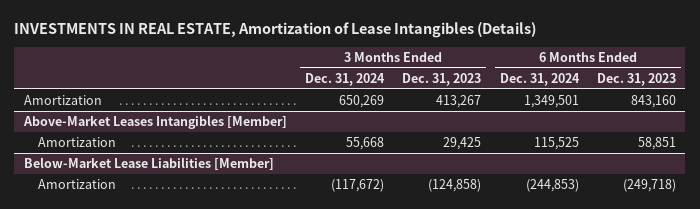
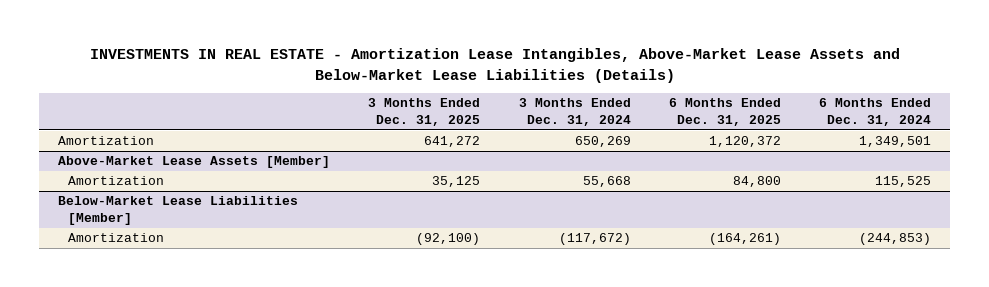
[14,22,537,39] INVESTMENTS IN REAL ESTATE, Amortization of Lease Intangibles (Details) -> [89,48,900,83] INVESTMENTS IN REAL ESTATE - Amortization Lease Intangibles, Above-Market Lease Assets and Below-Market Lease Liabilities (Details)
[402,72,482,86] Dec. 31, 2023 -> none
[597,72,677,86] Dec. 31, 2023 -> none
none -> [368,98,481,126] 3 Months Ended Dec. 31, 2025
none -> [668,98,781,126] 6 Months Ended Dec. 31, 2025
[22,115,287,130] Above-Market Leases Intangibles [Member] -> [58,156,331,169] Above-Market Lease Assets [Member]

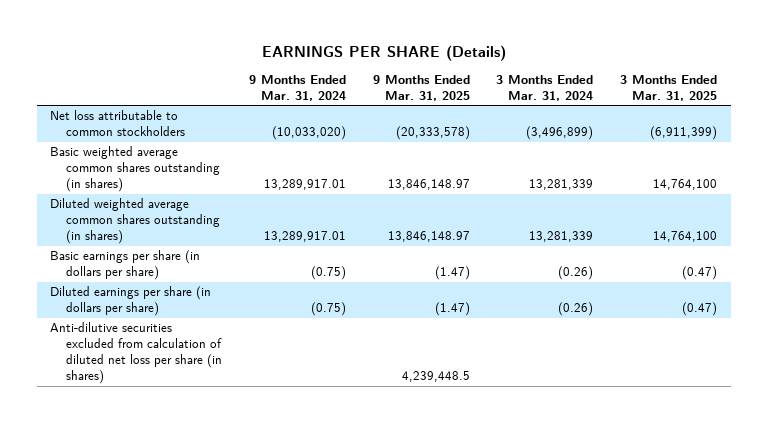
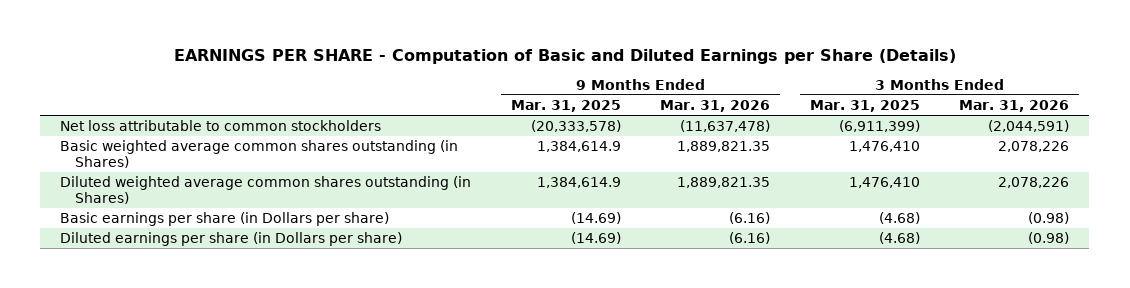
[261,44,506,61] EARNINGS PER SHARE (Details) -> [173,49,956,65] EARNINGS PER SHARE - Computation of Basic and Diluted Earnings per Share (Details)
[248,74,346,101] 9 Months Ended Mar. 31, 2024 -> none
[496,74,594,101] 3 Months Ended Mar. 31, 2024 -> none
none -> [660,99,771,112] Mar. 31, 2026
none -> [959,99,1070,112] Mar. 31, 2026
[50,322,222,385] Anti-dilutive securities excluded from calculation of diluted net loss per share (in shares) -> none
[50,146,220,193] Basic weighted average common shares outstanding (in shares) -> [60,140,459,169] Basic weighted average common shares outstanding (in Shares)
[387,179,470,191] 13,846,148.97 -> [536,141,621,153] 1,384,614.9
[653,179,718,191] 14,764,100 -> [848,141,920,153] 1,476,410
[50,198,220,245] Diluted weighted average common shares outstanding (in shares) -> [60,176,472,205] Diluted weighted average common shares outstanding (in Shares)
[387,231,470,243] 13,846,148.97 -> [536,177,621,189] 1,384,614.9
[653,231,718,243] 14,764,100 -> [848,177,920,189] 1,476,410
[50,250,201,281] Basic earnings per share (in dollars per share) -> [60,212,390,227] Basic earnings per share (in Dollars per share)
[434,266,470,281] (1.47) -> [570,212,621,225] (14.69)
[682,266,718,281] (0.47) -> [878,212,920,225] (4.68)
[50,286,212,317] Diluted earnings per share (in dollars per share) -> [60,232,403,247] Diluted earnings per share (in Dollars per share)
[434,302,470,317] (1.47) -> [570,232,621,245] (14.69)
[682,302,718,317] (0.47) -> [878,232,920,245] (4.68)

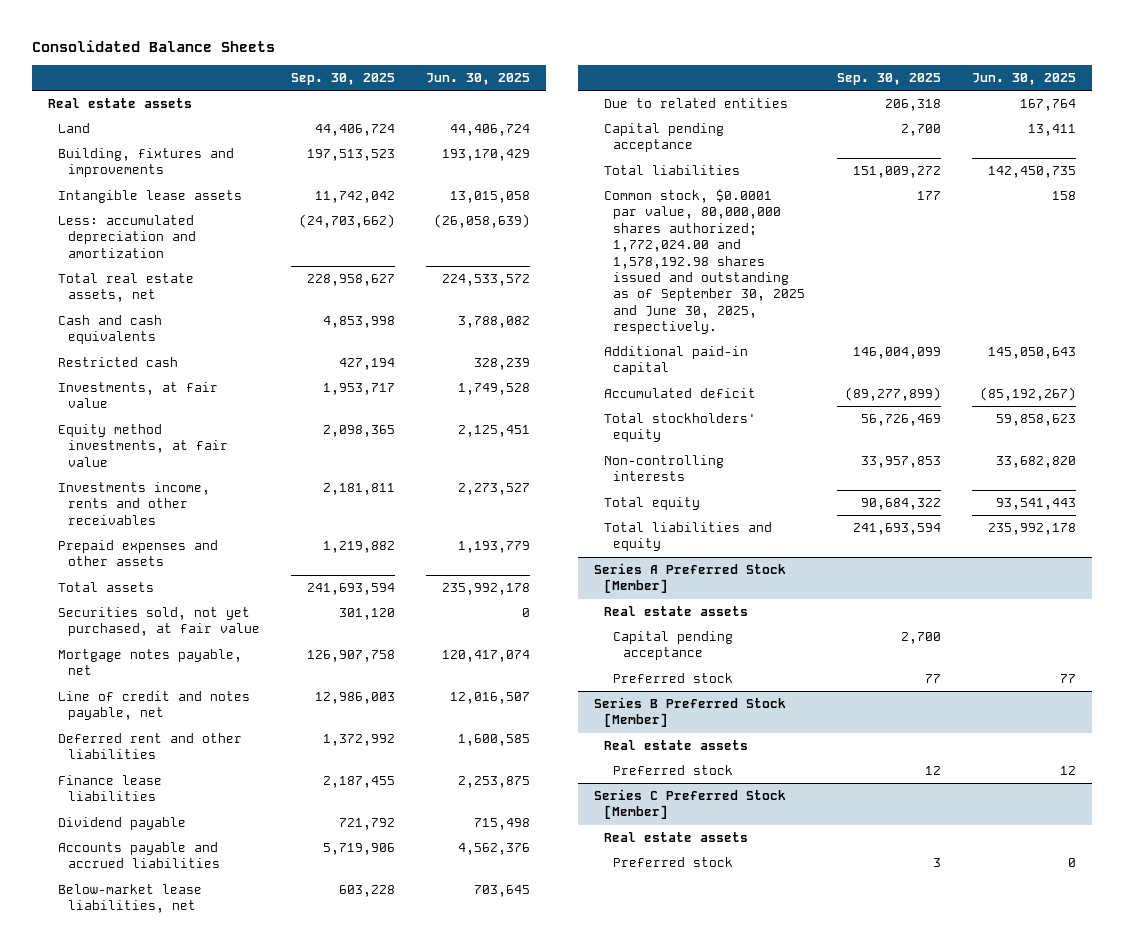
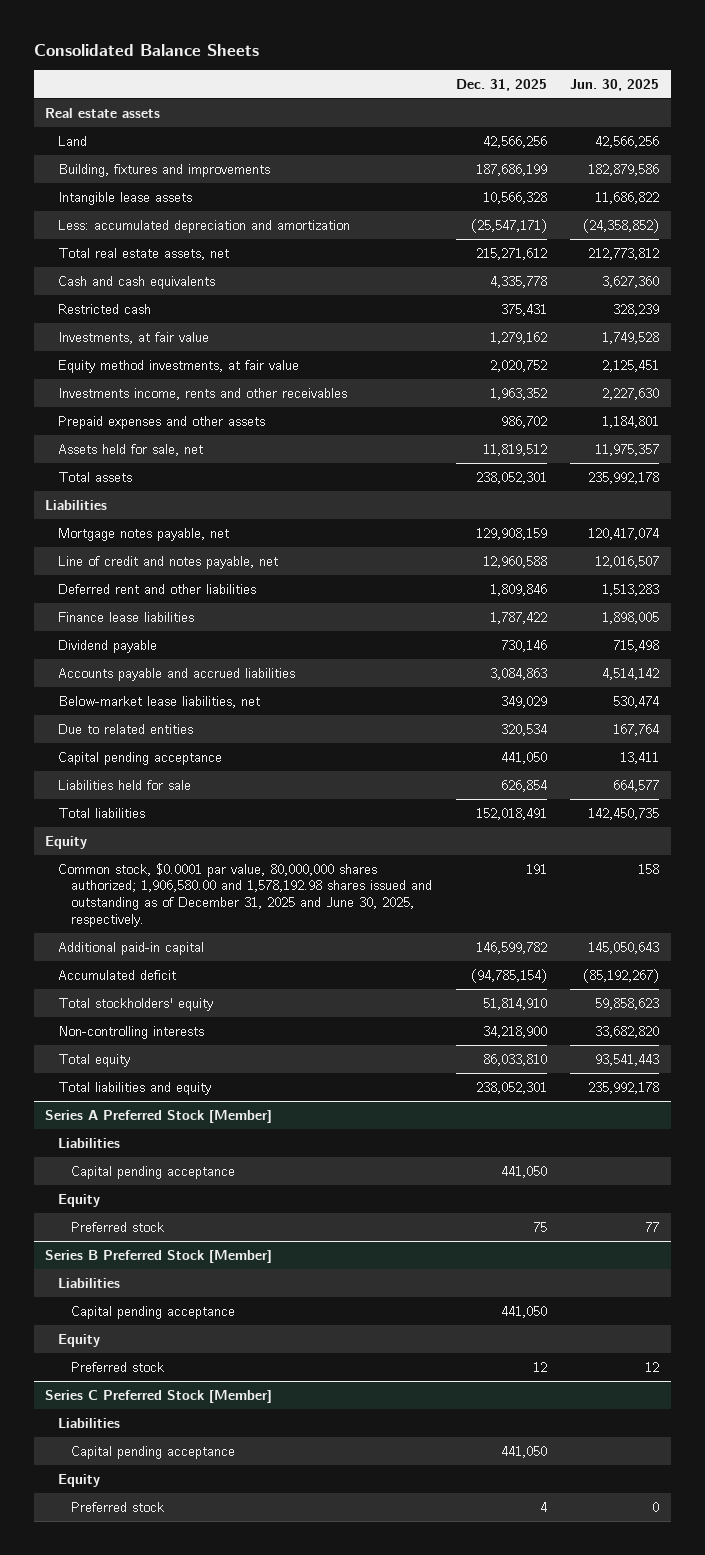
[290,72,395,85] Sep. 30, 2025 -> none
none -> [455,78,547,91] Dec. 31, 2025
[450,124,531,137] 44,406,724 -> [595,135,660,148] 42,566,256
[442,149,531,162] 193,170,429 -> [588,163,660,176] 182,879,586
[450,191,531,204] 13,015,058 -> [595,191,660,204] 11,686,822
[434,214,531,229] (26,058,639) -> [583,218,660,233] (24,358,852)
[442,274,531,287] 224,533,572 -> [588,247,660,260] 212,773,812
[458,316,531,329] 3,788,082 -> [602,275,660,288] 3,627,360
[458,483,531,496] 2,273,527 -> [602,387,660,400] 2,227,630
[458,541,531,554] 1,193,779 -> [602,415,660,428] 1,184,801
none -> [58,443,204,456] Assets held for sale, net
[57,607,260,637] Securities sold, not yet purchased, at fair value -> none
none -> [45,499,108,510] Liabilities
[458,734,531,747] 1,600,585 -> [602,583,660,596] 1,513,283
[458,776,531,789] 2,253,875 -> [602,611,660,624] 1,898,005
[458,843,531,856] 4,562,376 -> [602,667,660,680] 4,514,142
[474,885,531,898] 703,645 -> [613,695,660,708] 530,474
none -> [58,779,192,790] Liabilities held for sale
none -> [45,835,88,849] Equity
[603,189,806,335] Common stock, $0.0001 par value, 80,000,000 shares authorized; 1,772,024.00 and 1,578,192.98 shares issued and outstanding as of September 30, 2025 and June 30, 2025, respectively. -> [58,862,433,927] Common stock, $0.0001 par value, 80,000,000 shares authorized; 1,906,580.00 and 1,578,192.98 shares issued and outstanding as of December 31, 2025 and June 30, 2025, respectively.
[603,606,748,617] Real estate assets -> none
none -> [58,1137,121,1148] Liabilities
none -> [58,1193,101,1207] Equity
[603,740,748,751] Real estate assets -> none
none -> [58,1277,121,1288] Liabilities
none -> [71,1305,236,1319] Capital pending acceptance
none -> [58,1333,101,1347] Equity
[603,832,748,843] Real estate assets -> none
none -> [58,1417,121,1428] Liabilities
none -> [71,1445,236,1459] Capital pending acceptance
none -> [58,1473,101,1487] Equity

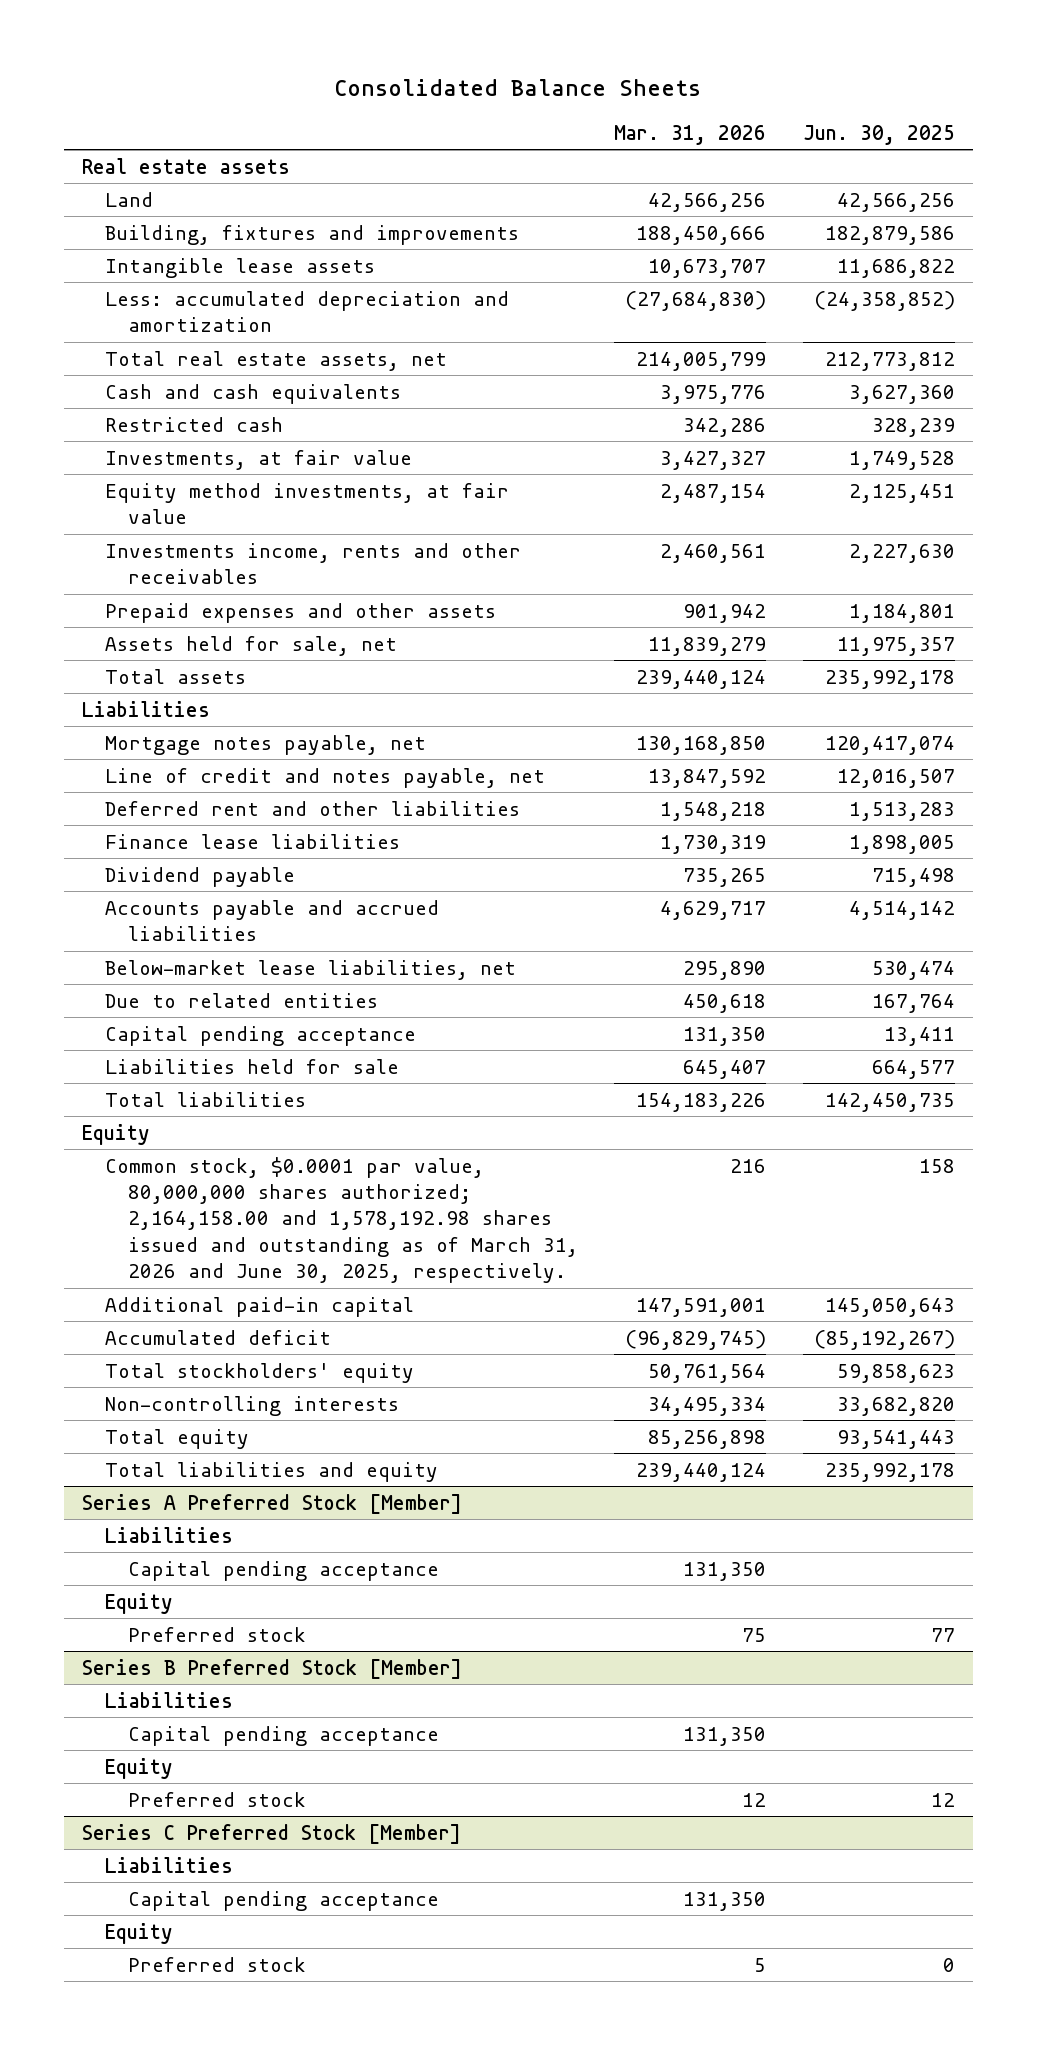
[455,78,547,91] Dec. 31, 2025 -> none
none -> [614,124,767,145] Mar. 31, 2026
[58,862,433,927] Common stock, $0.0001 par value, 80,000,000 shares authorized; 1,906,580.00 and 1,578,192.98 shares issued and outstanding as of December 31, 2025 and June 30, 2025, respectively. -> [104,1156,578,1284] Common stock, $0.0001 par value, 80,000,000 shares authorized; 2,164,158.00 and 1,578,192.98 shares issued and outstanding as of March 31, 2026 and June 30, 2025, respectively.

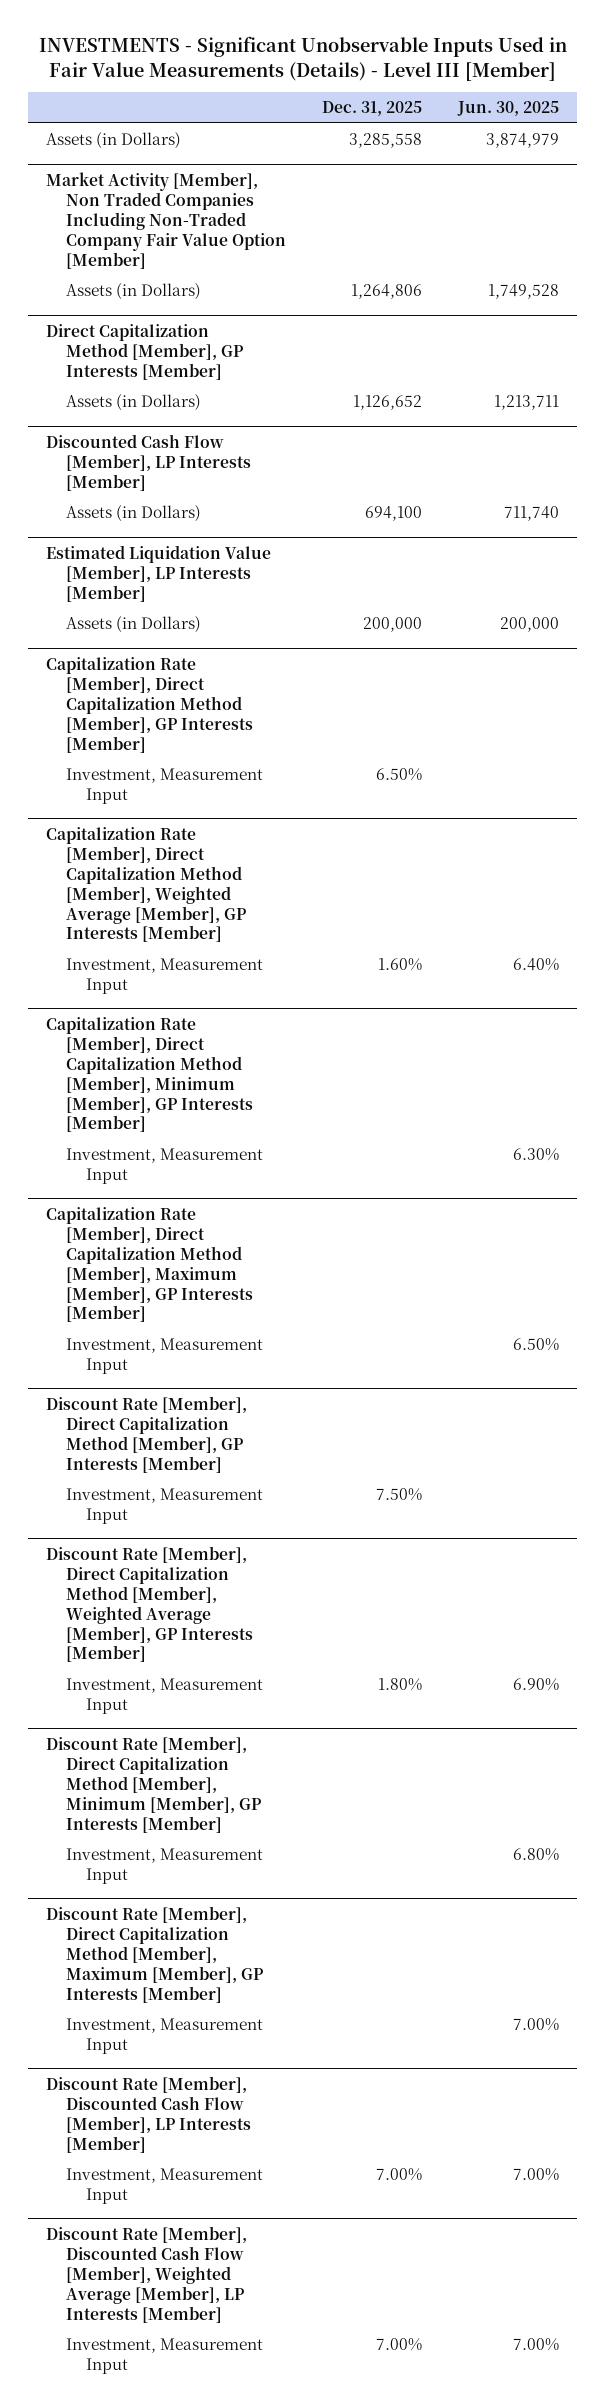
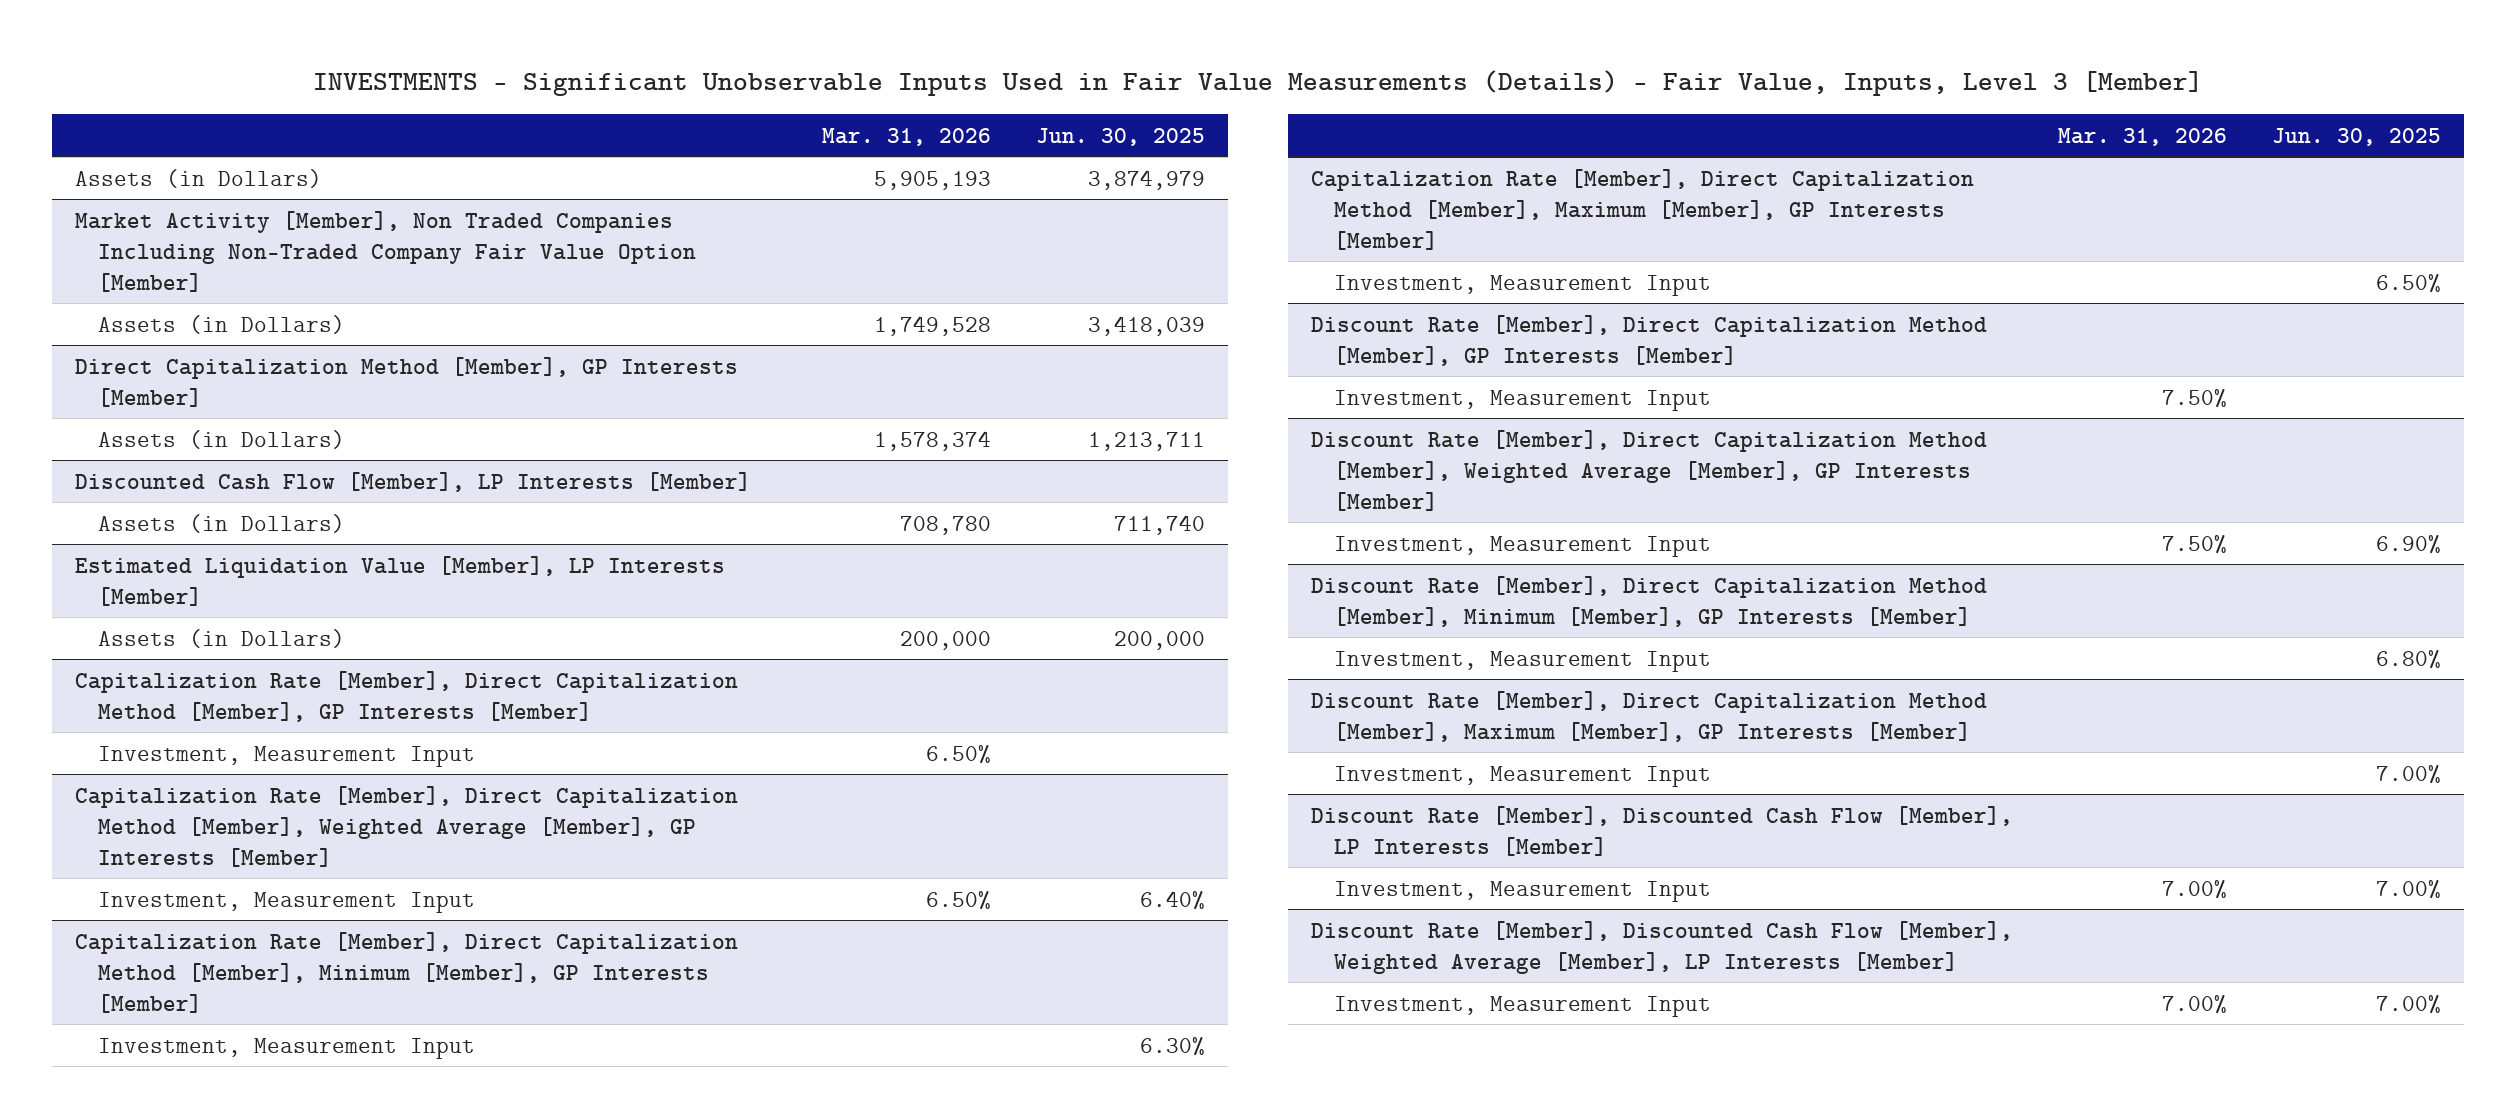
[38,36,567,81] INVESTMENTS - Significant Unobservable Inputs Used in Fair Value Measurements (Details) - Level III [Member] -> [312,69,2203,96] INVESTMENTS - Significant Unobservable Inputs Used in Fair Value Measurements (Details) - Fair Value, Inputs, Level 3 [Member]
[322,101,423,117] Dec. 31, 2025 -> none
none -> [821,127,991,146] Mar. 31, 2026
[488,283,560,299] 1,749,528 -> [1088,315,1206,336] 3,418,039

